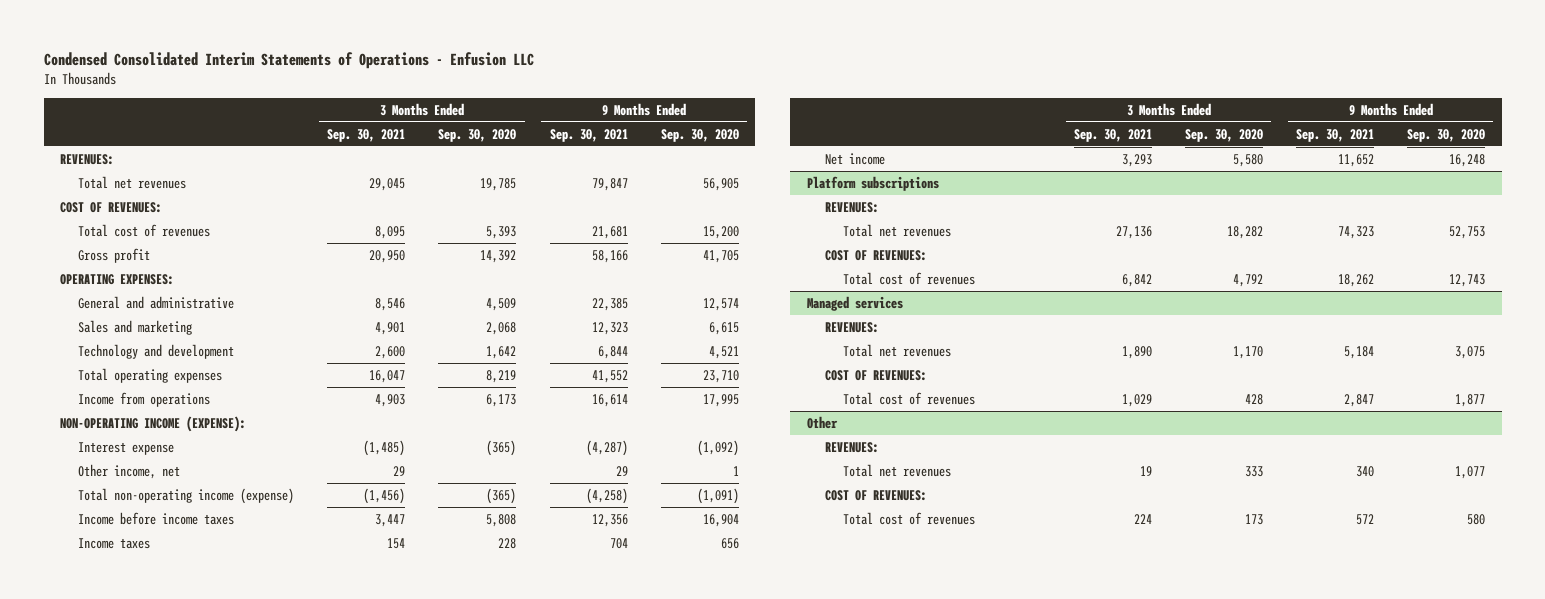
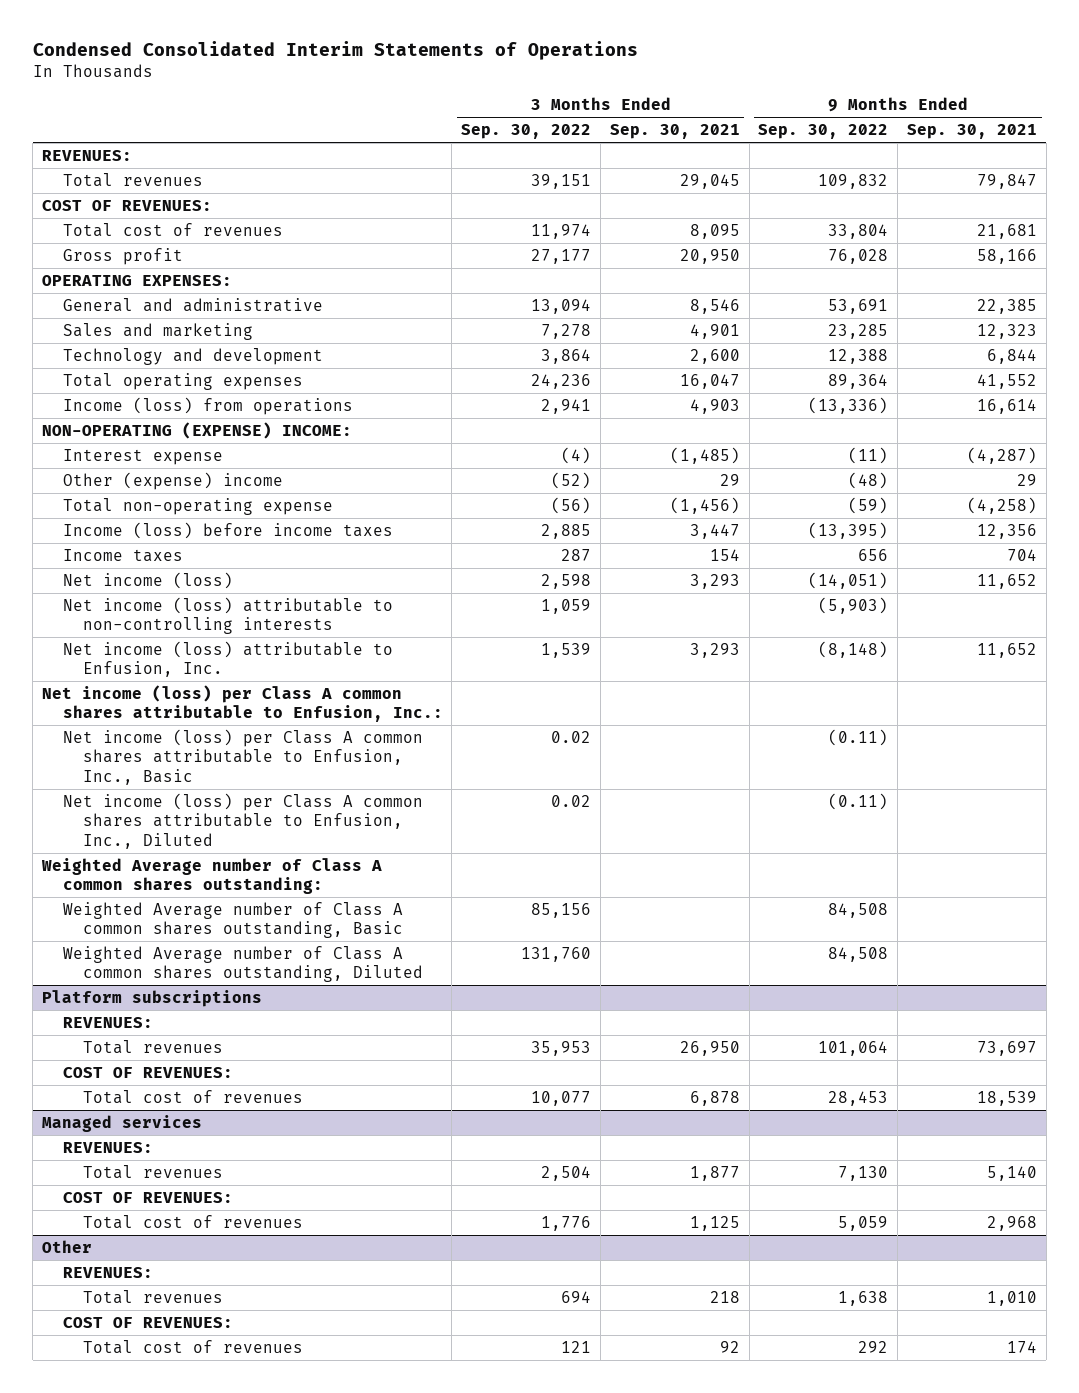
[43,52,534,70] Condensed Consolidated Interim Statements of Operations - Enfusion LLC -> [32,41,638,61] Condensed Consolidated Interim Statements of Operations
[438,128,517,142] Sep. 30, 2020 -> none
[660,128,739,142] Sep. 30, 2020 -> none
none -> [461,124,592,140] Sep. 30, 2022
none -> [758,124,889,140] Sep. 30, 2022
[78,175,187,189] Total net revenues -> [62,172,203,187] Total revenues
[78,391,211,407] Income from operations -> [62,396,353,415] Income (loss) from operations
[60,415,247,432] NON-OPERATING INCOME (EXPENSE): -> [42,421,353,439] NON-OPERATING (EXPENSE) INCOME:
[78,463,181,479] Other income, net -> [62,471,283,490] Other (expense) income
[78,487,295,504] Total non-operating income (expense) -> [62,497,333,515] Total non-operating expense
[78,511,235,525] Income before income taxes -> [62,521,393,539] Income (loss) before income taxes
none -> [62,571,233,589] Net income (loss)
none -> [62,596,393,635] Net income (loss) attributable to non-controlling interests
[824,152,885,165] Net income -> [62,640,393,678] Net income (loss) attributable to Enfusion, Inc.
none -> [42,684,443,723] Net income (loss) per Class A common shares attributable to Enfusion, Inc.:
none -> [62,728,423,785] Net income (loss) per Class A common shares attributable to Enfusion, Inc., Basic
none -> [62,792,423,849] Net income (loss) per Class A common shares attributable to Enfusion, Inc., Diluted
none -> [41,857,383,895] Weighted Average number of Class A common shares outstanding:
none -> [62,901,404,939] Weighted Average number of Class A common shares outstanding, Basic
none -> [62,945,424,983] Weighted Average number of Class A common shares outstanding, Diluted
[843,223,952,237] Total net revenues -> [83,1039,224,1054] Total revenues
[1116,225,1153,239] 27,136 -> [679,1040,740,1056] 26,950
[1338,225,1375,239] 74,323 -> [977,1040,1038,1056] 73,697
[1122,273,1153,287] 6,842 -> [689,1090,740,1106] 6,878
[1338,273,1375,287] 18,262 -> [977,1090,1038,1106] 18,539
[843,343,952,357] Total net revenues -> [83,1164,224,1179] Total revenues
[1122,345,1153,359] 1,890 -> [689,1165,740,1181] 1,877
[1344,345,1375,359] 5,184 -> [987,1165,1038,1181] 5,140
[1122,393,1153,407] 1,029 -> [689,1215,740,1231] 1,125
[1344,393,1375,407] 2,847 -> [987,1215,1038,1231] 2,968
[843,463,952,477] Total net revenues -> [83,1289,224,1304] Total revenues
[1140,465,1153,476] 19 -> [709,1290,740,1303] 218
[1356,465,1375,477] 340 -> [987,1290,1038,1306] 1,010
[1134,513,1153,524] 224 -> [719,1340,740,1353] 92
[1356,513,1375,525] 572 -> [1007,1340,1038,1353] 174

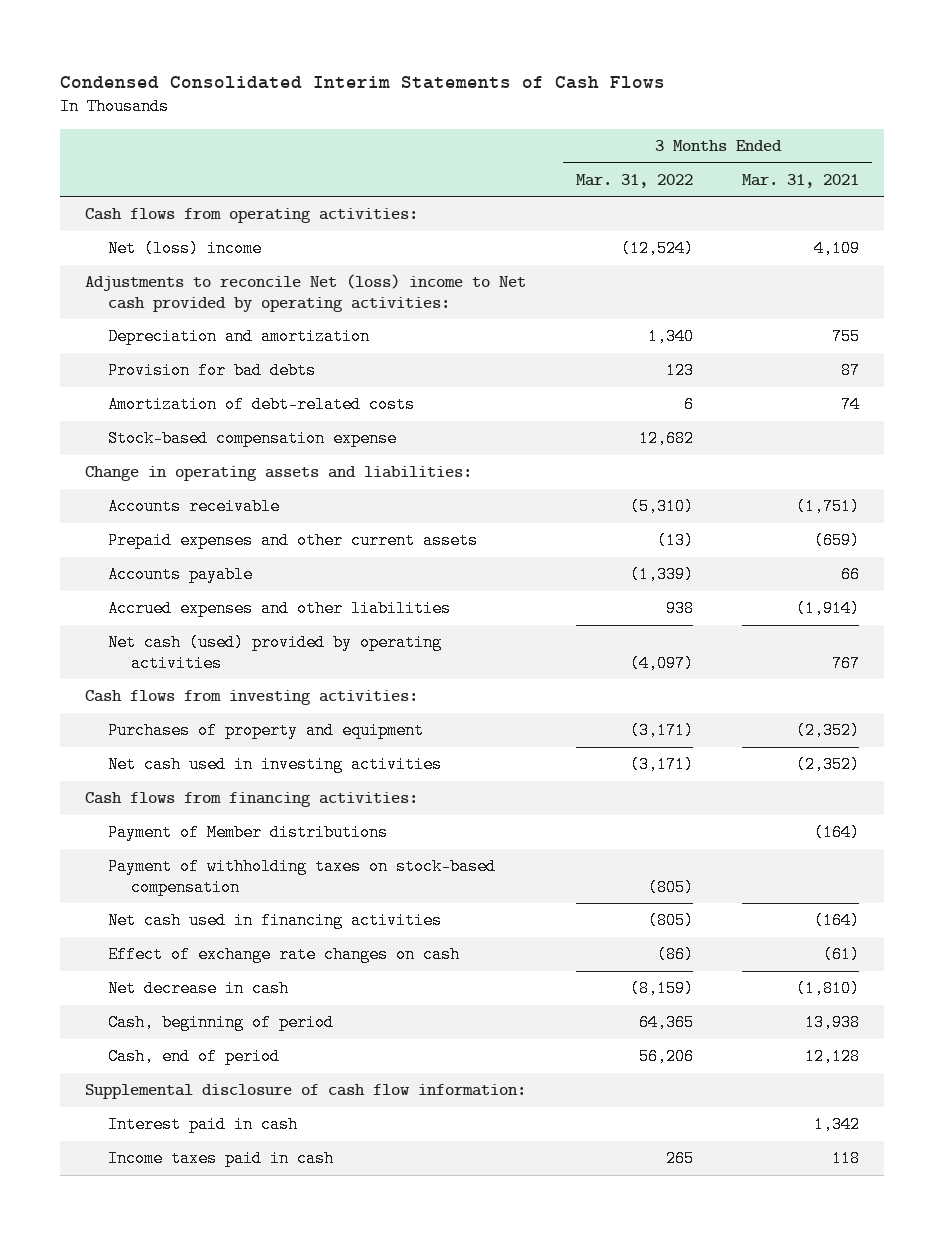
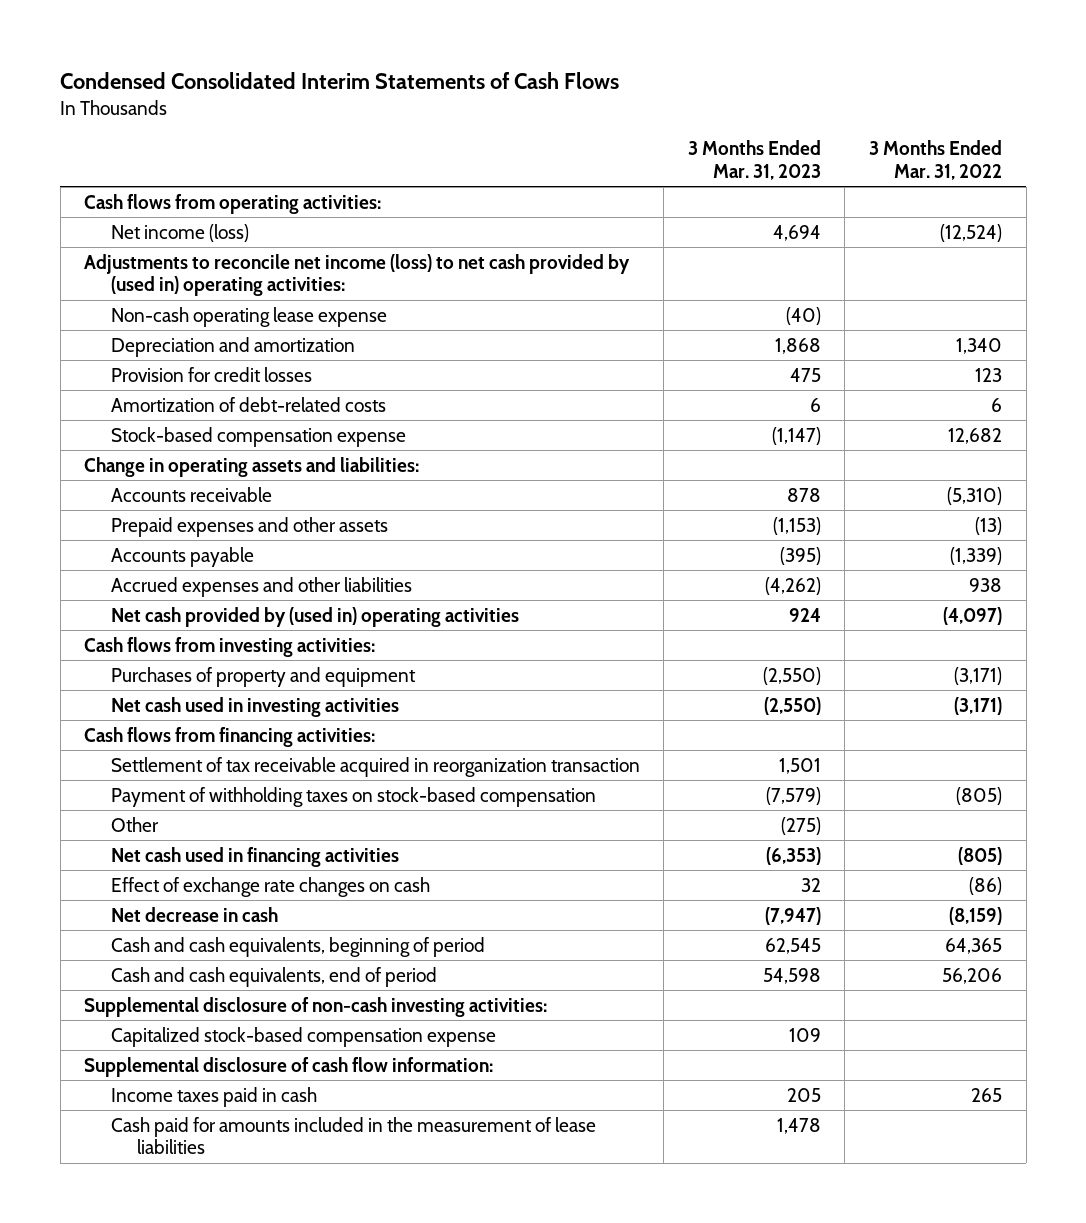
[742,173,860,188] Mar. 31, 2021 -> none
none -> [687,140,821,181] 3 Months Ended Mar. 31, 2023
[108,240,263,258] Net (loss) income -> [110,223,249,242] Net income (loss)
[85,274,527,312] Adjustments to reconcile Net (loss) income to Net cash provided by operating activities: -> [84,253,631,297] Adjustments to reconcile net income (loss) to net cash provided by (used in) operating activities:
none -> [110,306,387,327] Non-cash operating lease expense
[108,362,317,380] Provision for bad debts -> [110,366,312,382] Provision for credit losses
[108,532,479,550] Prepaid expenses and other current assets -> [110,516,388,537] Prepaid expenses and other assets
[108,634,443,672] Net cash (used) provided by operating activities -> [110,606,519,627] Net cash provided by (used in) operating activities
[108,824,389,842] Payment of Member distributions -> none
none -> [110,756,640,777] Settlement of tax receivable acquired in reorganization transaction
none -> [110,816,159,832] Other
[108,1014,335,1032] Cash, beginning of period -> [110,936,485,957] Cash and cash equivalents, beginning of period
[108,1048,281,1066] Cash, end of period -> [110,966,437,987] Cash and cash equivalents, end of period
none -> [84,996,548,1017] Supplemental disclosure of non-cash investing activities:
none -> [110,1026,496,1047] Capitalized stock-based compensation expense
[108,1116,299,1134] Interest paid in cash -> none
none -> [110,1116,596,1155] Cash paid for amounts included in the measurement of lease liabilities

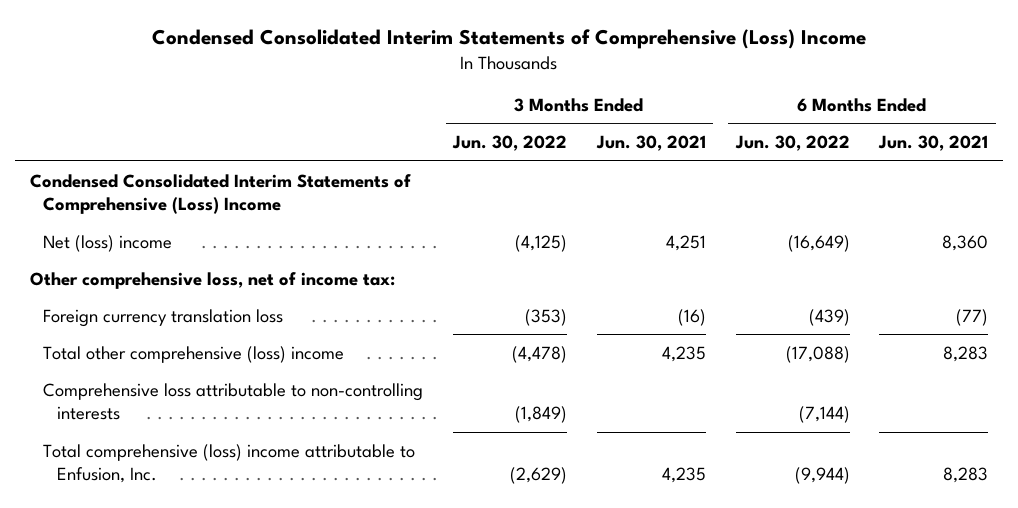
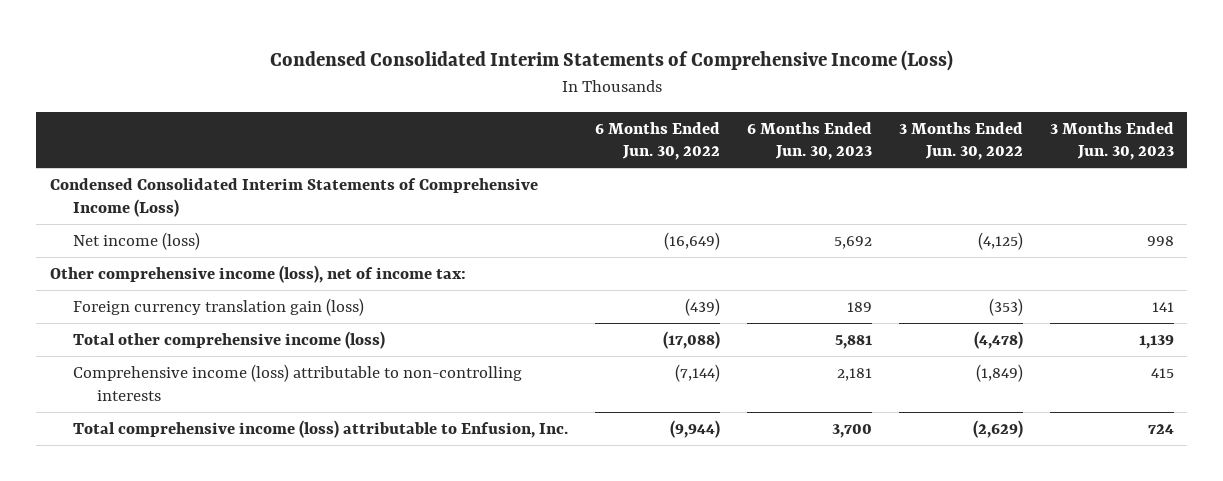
[152,28,867,49] Condensed Consolidated Interim Statements of Comprehensive (Loss) Income -> [269,50,953,72] Condensed Consolidated Interim Statements of Comprehensive Income (Loss)
[595,135,706,152] Jun. 30, 2021 -> none
[878,135,989,152] Jun. 30, 2021 -> none
none -> [746,121,872,161] 6 Months Ended Jun. 30, 2023
none -> [1049,121,1174,161] 3 Months Ended Jun. 30, 2023
[30,173,412,215] Condensed Consolidated Interim Statements of Comprehensive (Loss) Income -> [49,178,538,217] Condensed Consolidated Interim Statements of Comprehensive Income (Loss)
[43,234,173,252] Net (loss) income -> [73,232,201,251] Net income (loss)
[30,271,396,289] Other comprehensive loss, net of income tax: -> [49,265,466,284] Other comprehensive income (loss), net of income tax:
[43,308,284,327] Foreign currency translation loss -> [73,298,365,317] Foreign currency translation gain (loss)
[43,345,345,363] Total other comprehensive (loss) income -> [73,331,386,350] Total other comprehensive income (loss)
[43,382,424,421] Comprehensive loss attributable to non-controlling interests -> [73,364,523,401] Comprehensive income (loss) attributable to non-controlling interests
[43,443,416,484] Total comprehensive (loss) income attributable to Enfusion, Inc. -> [73,420,569,439] Total comprehensive income (loss) attributable to Enfusion, Inc.

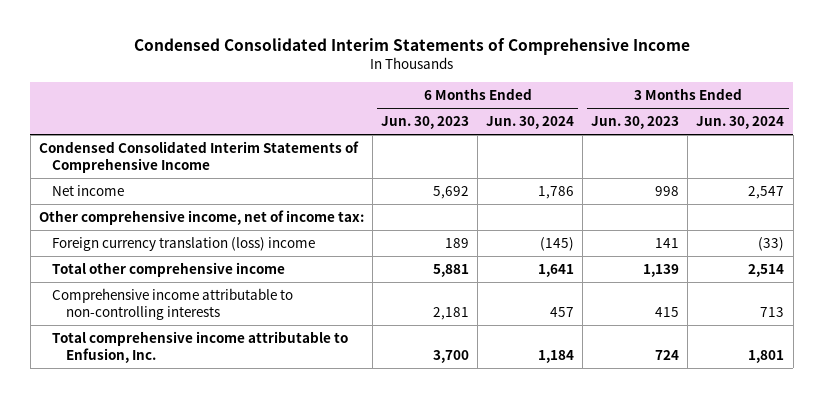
[269,50,953,72] Condensed Consolidated Interim Statements of Comprehensive Income (Loss) -> [133,37,690,55] Condensed Consolidated Interim Statements of Comprehensive Income
[595,121,721,161] 6 Months Ended Jun. 30, 2022 -> none
[898,121,1023,161] 3 Months Ended Jun. 30, 2022 -> none
none -> [486,116,575,130] Jun. 30, 2024
none -> [696,116,785,130] Jun. 30, 2024
[49,178,538,217] Condensed Consolidated Interim Statements of Comprehensive Income (Loss) -> [38,140,359,173] Condensed Consolidated Interim Statements of Comprehensive Income
[73,232,201,251] Net income (loss) -> [52,184,125,196] Net income
[49,265,466,284] Other comprehensive income (loss), net of income tax: -> [38,209,364,225] Other comprehensive income, net of income tax:
[73,298,365,317] Foreign currency translation gain (loss) -> [52,236,316,251] Foreign currency translation (loss) income
[73,331,386,350] Total other comprehensive income (loss) -> [52,261,286,277] Total other comprehensive income
[73,364,523,401] Comprehensive income (loss) attributable to non-controlling interests -> [52,287,294,320] Comprehensive income attributable to non-controlling interests
[73,420,569,439] Total comprehensive income (loss) attributable to Enfusion, Inc. -> [52,330,349,363] Total comprehensive income attributable to Enfusion, Inc.

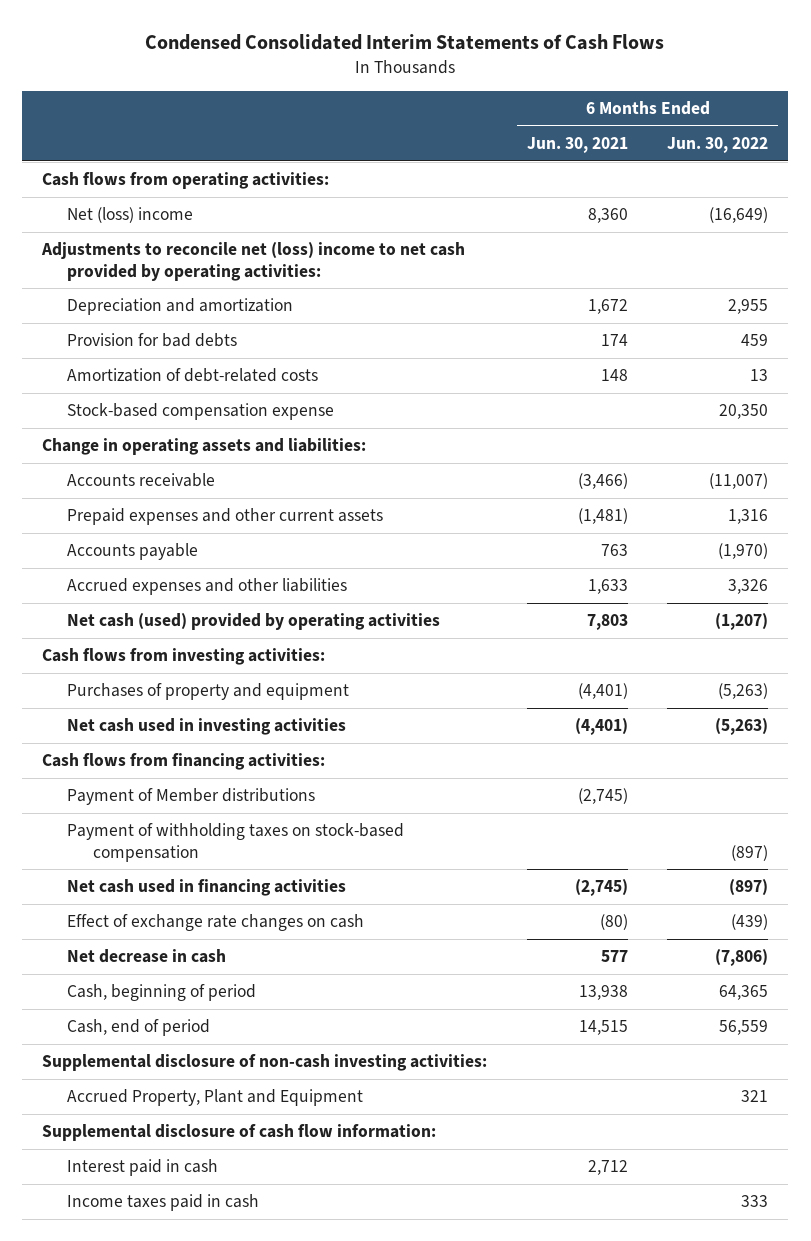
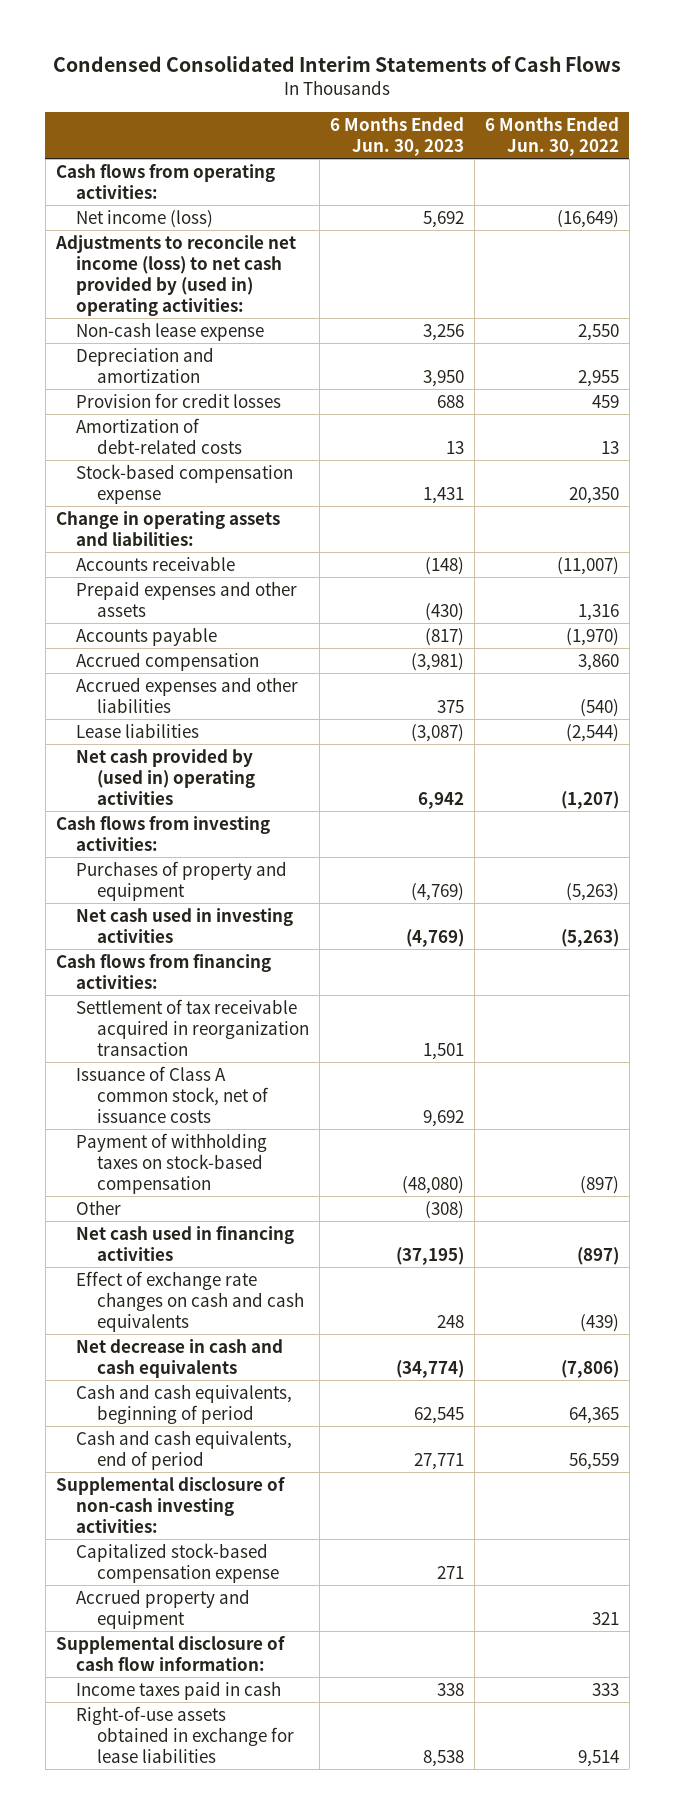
[526,136,628,153] Jun. 30, 2021 -> none
none -> [329,116,464,156] 6 Months Ended Jun. 30, 2023
[67,207,194,224] Net (loss) income -> [76,209,214,228] Net income (loss)
[41,242,466,281] Adjustments to reconcile net (loss) income to net cash provided by operating activities: -> [54,234,296,316] Adjustments to reconcile net income (loss) to net cash provided by (used in) operating activities:
none -> [76,321,265,341] Non-cash lease expense
[67,333,238,348] Provision for bad debts -> [76,392,282,408] Provision for credit losses
[67,508,384,526] Prepaid expenses and other current assets -> [76,580,298,617] Prepaid expenses and other assets
none -> [76,651,260,671] Accrued compensation
[728,579,769,595] 3,326 -> [579,698,619,717] (540)
none -> [76,722,200,738] Lease liabilities
[67,613,441,631] Net cash (used) provided by operating activities -> [76,748,255,805] Net cash provided by (used in) operating activities
[67,788,316,806] Payment of Member distributions -> none
none -> [76,998,309,1056] Settlement of tax receivable acquired in reorganization transaction
none -> [76,1065,269,1123] Issuance of Class A common stock, net of issuance costs
none -> [76,1199,122,1215] Other
[67,914,365,932] Effect of exchange rate changes on cash -> [76,1270,304,1332] Effect of exchange rate changes on cash and cash equivalents
[67,949,227,964] Net decrease in cash -> [76,1338,284,1378] Net decrease in cash and cash equivalents
[67,984,257,1002] Cash, beginning of period -> [76,1383,293,1424] Cash and cash equivalents, beginning of period
[67,1019,211,1037] Cash, end of period -> [76,1429,293,1470] Cash and cash equivalents, end of period
none -> [76,1542,279,1583] Capitalized stock-based compensation expense
[67,1089,364,1107] Accrued Property, Plant and Equipment -> [76,1588,251,1629] Accrued property and equipment
[67,1159,219,1177] Interest paid in cash -> none
none -> [76,1705,294,1763] Right-of-use assets obtained in exchange for lease liabilities

